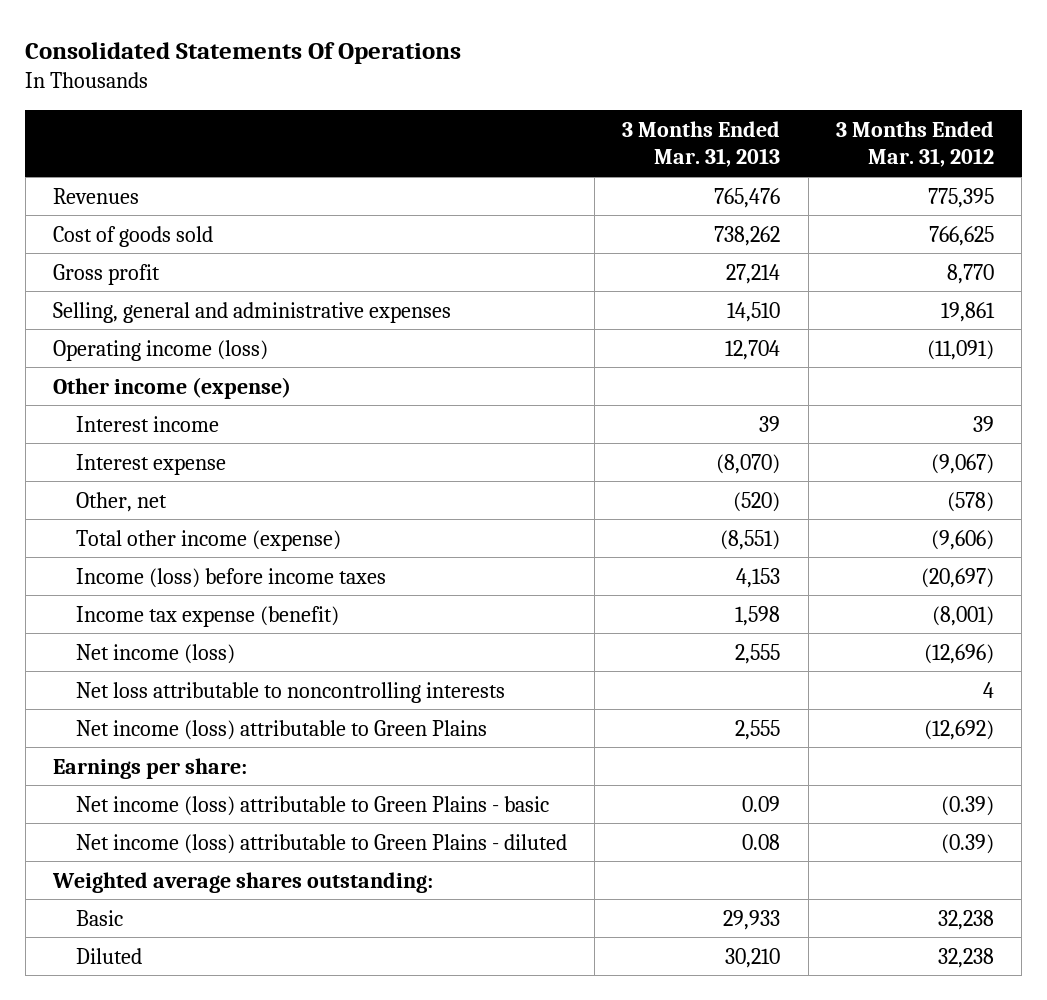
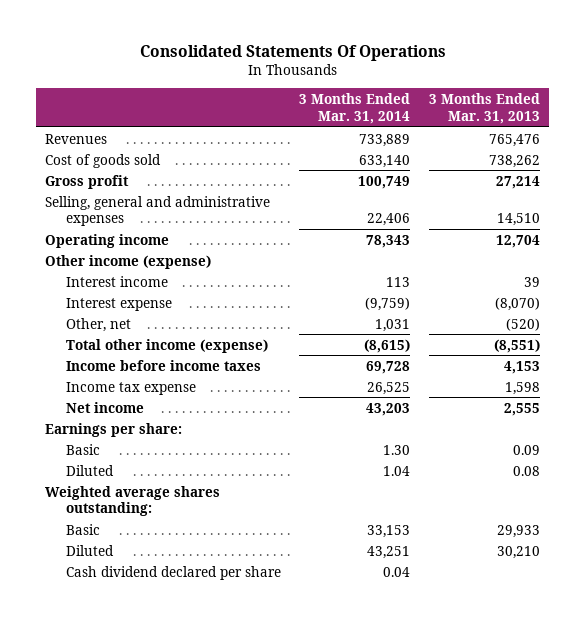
[835,120,994,168] 3 Months Ended Mar. 31, 2012 -> none
none -> [299,92,411,124] 3 Months Ended Mar. 31, 2014
[52,339,268,361] Operating income (loss) -> [45,233,170,248] Operating income
[76,681,506,703] Net loss attributable to noncontrolling interests -> none
[76,719,488,740] Net income (loss) attributable to Green Plains -> none
[76,567,387,588] Income (loss) before income taxes -> [65,359,261,371] Income before income taxes
[76,605,340,627] Income tax expense (benefit) -> [65,381,196,395] Income tax expense
[76,643,236,664] Net income (loss) -> [65,401,144,413] Net income
[76,795,550,816] Net income (loss) attributable to Green Plains - basic -> [65,443,100,455] Basic
[76,833,568,854] Net income (loss) attributable to Green Plains - diluted -> [65,464,114,476] Diluted
none -> [65,565,281,580] Cash dividend declared per share

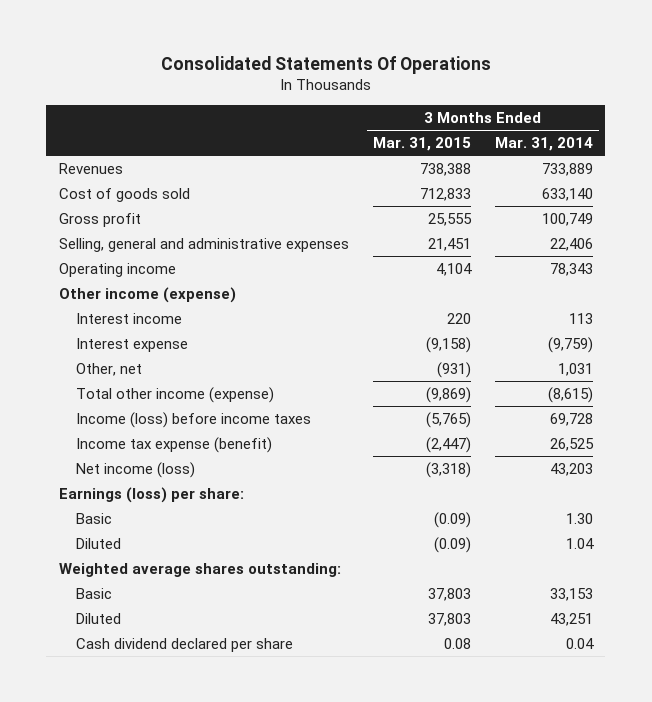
[428,92,540,124] 3 Months Ended Mar. 31, 2013 -> none
none -> [372,137,471,152] Mar. 31, 2015
[65,359,261,371] Income before income taxes -> [75,411,311,428] Income (loss) before income taxes
[65,381,196,395] Income tax expense -> [75,436,272,453] Income tax expense (benefit)
[65,401,144,413] Net income -> [75,461,195,478] Net income (loss)
[45,422,183,437] Earnings per share: -> [58,486,244,503] Earnings (loss) per share:

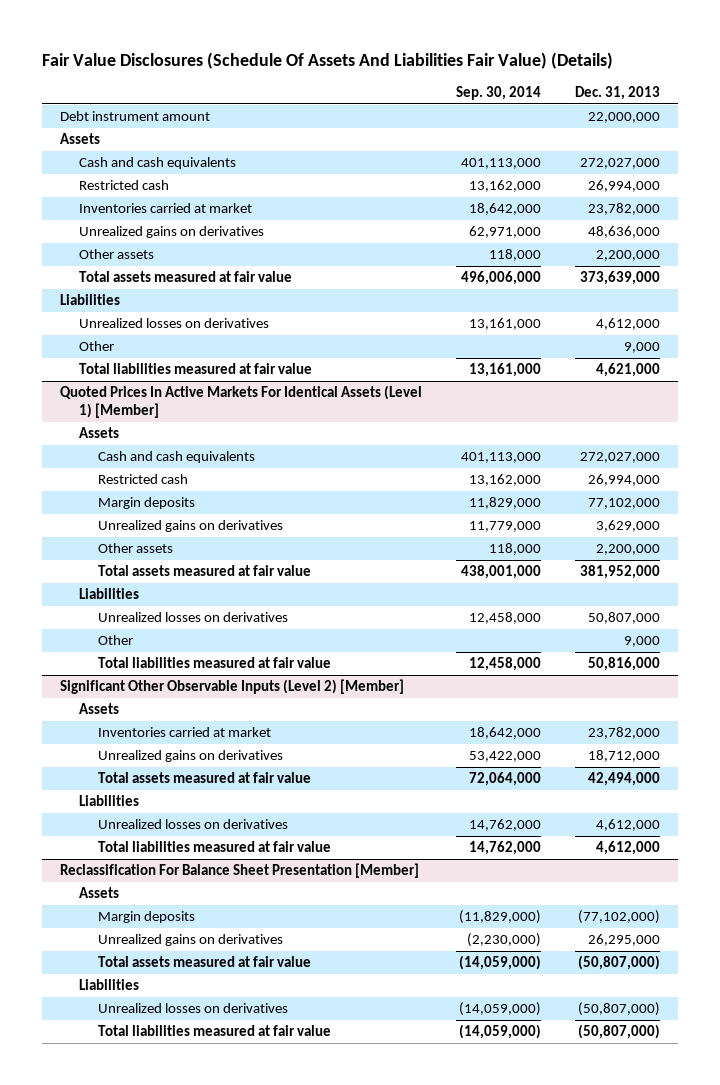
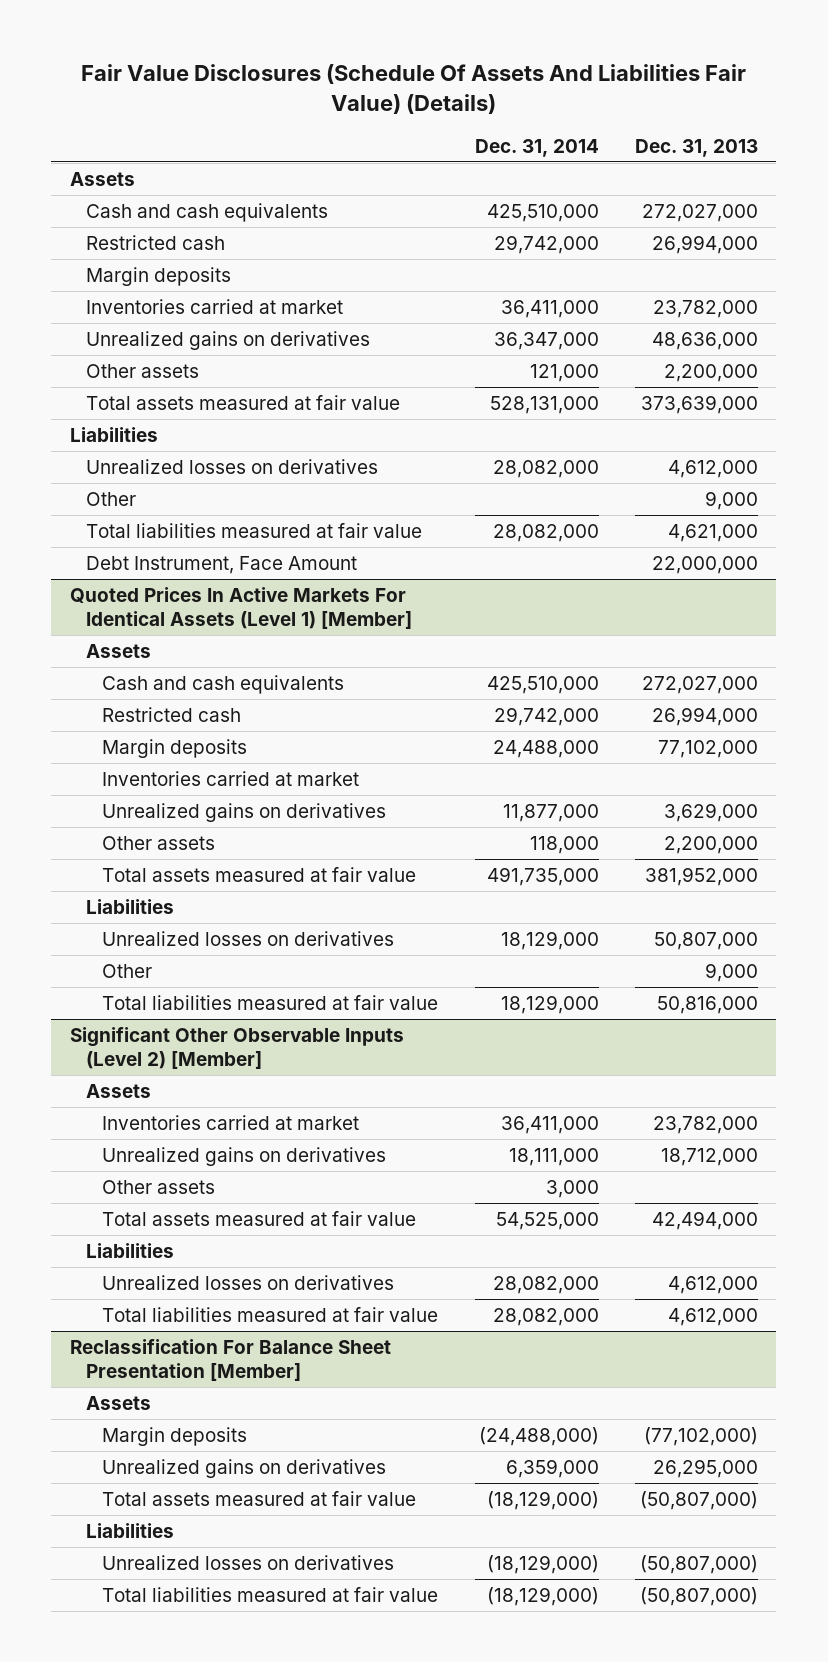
[456,86,542,101] Sep. 30, 2014 -> none
none -> [474,138,599,157] Dec. 31, 2014
[59,111,210,122] Debt instrument amount -> none
none -> [85,266,231,286] Margin deposits
none -> [85,555,357,574] Debt Instrument, Face Amount
none -> [102,770,360,786] Inventories carried at market
none -> [102,1179,216,1194] Other assets

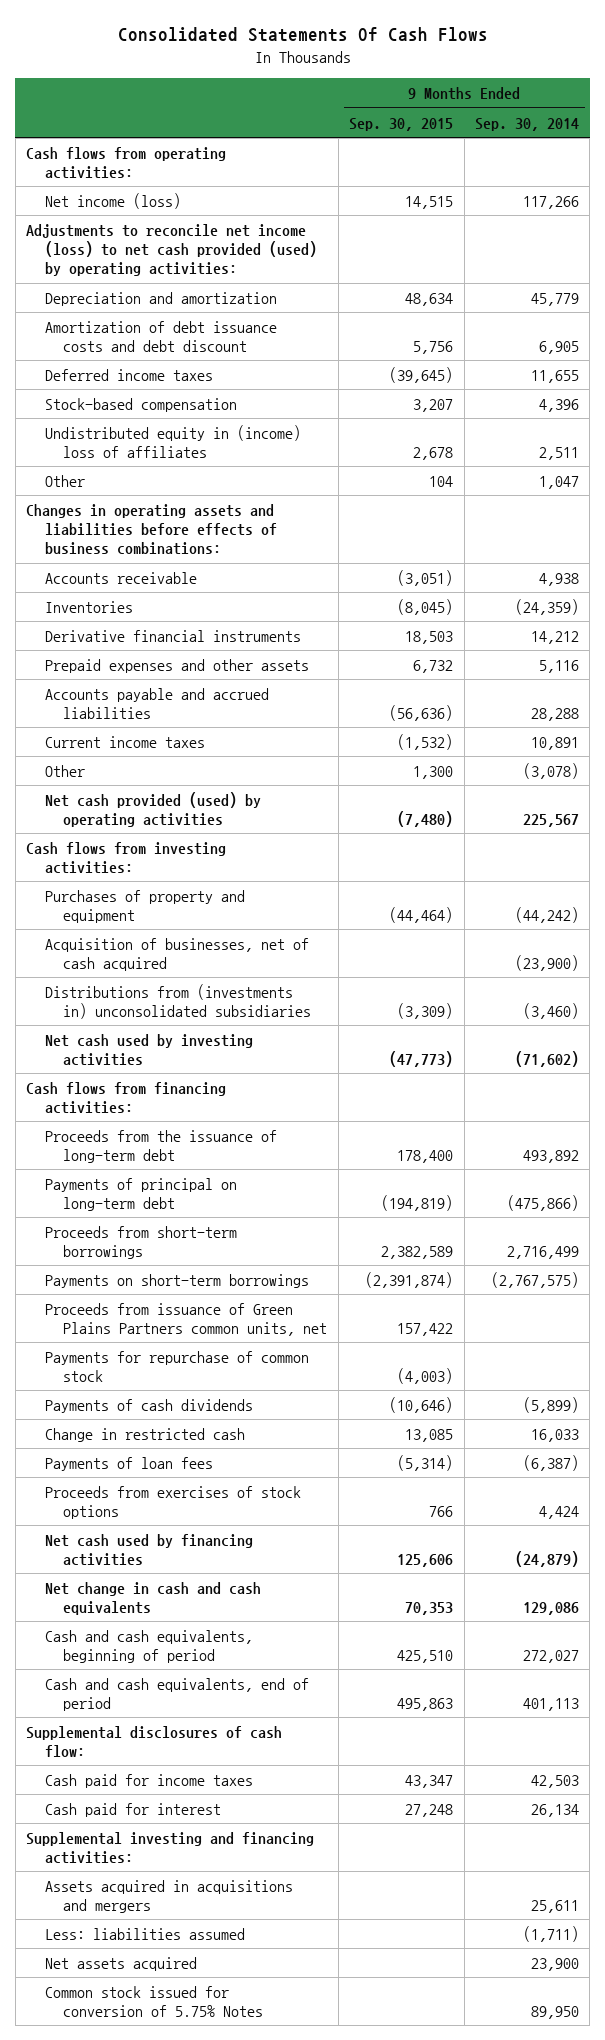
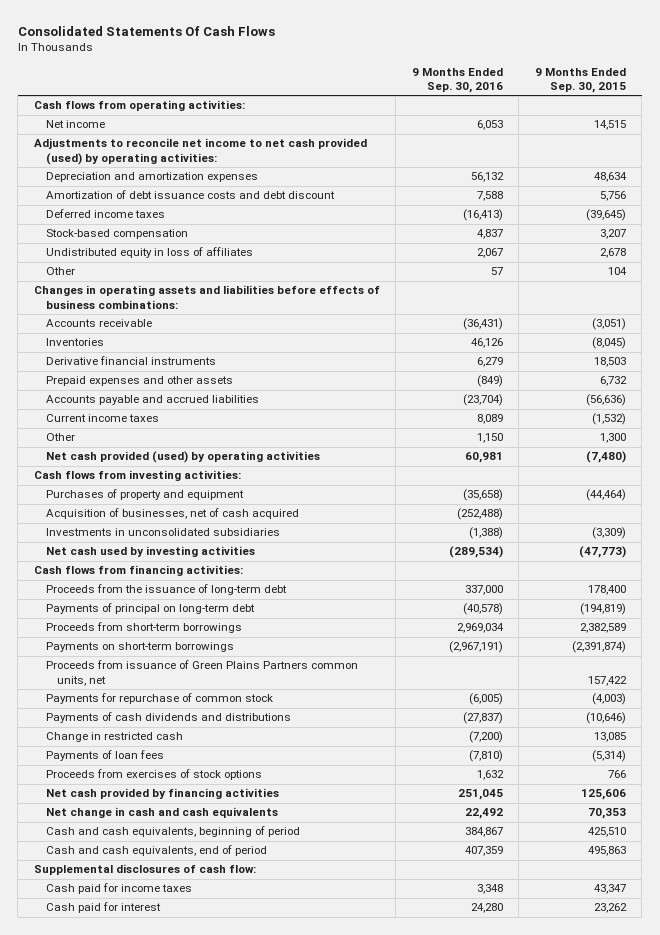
[475,117,580,131] Sep. 30, 2014 -> none
none -> [411,67,503,94] 9 Months Ended Sep. 30, 2016
[44,192,181,209] Net income (loss) -> [45,120,105,129] Net income
[26,223,317,276] Adjustments to reconcile net income (loss) to net cash provided (used) by operating activities: -> [33,138,367,165] Adjustments to reconcile net income to net cash provided (used) by operating activities:
[44,291,277,306] Depreciation and amortization -> [45,172,258,183] Depreciation and amortization expenses
[44,424,301,458] Undistributed equity in (income) loss of affiliates -> [45,247,253,259] Undistributed equity in loss of affiliates
[44,983,312,1019] Distributions from (investments in) unconsolidated subsidiaries -> [45,528,280,537] Investments in unconsolidated subsidiaries
[44,1398,253,1413] Payments of cash dividends -> [45,712,291,724] Payments of cash dividends and distributions
[44,1533,253,1566] Net cash used by financing activities -> [45,788,279,800] Net cash provided by financing activities
[26,1831,315,1864] Supplemental investing and financing activities: -> none
[44,1879,293,1913] Assets acquired in acquisitions and mergers -> none
[44,1927,245,1940] Less: liabilities assumed -> none
[44,1956,197,1971] Net assets acquired -> none
[44,1985,264,2017] Common stock issued for conversion of 5.75% Notes -> none
[405,1803,454,1817] 27,248 -> [593,903,627,914] 23,262

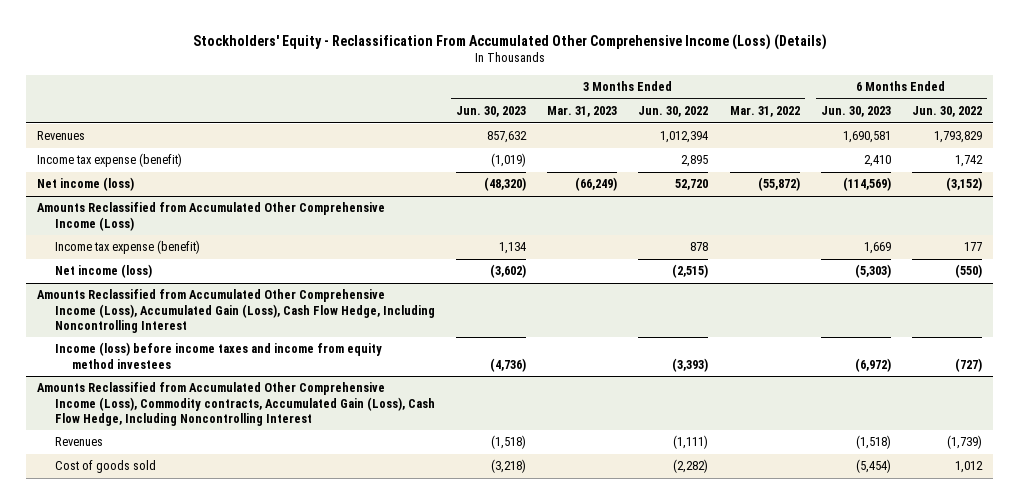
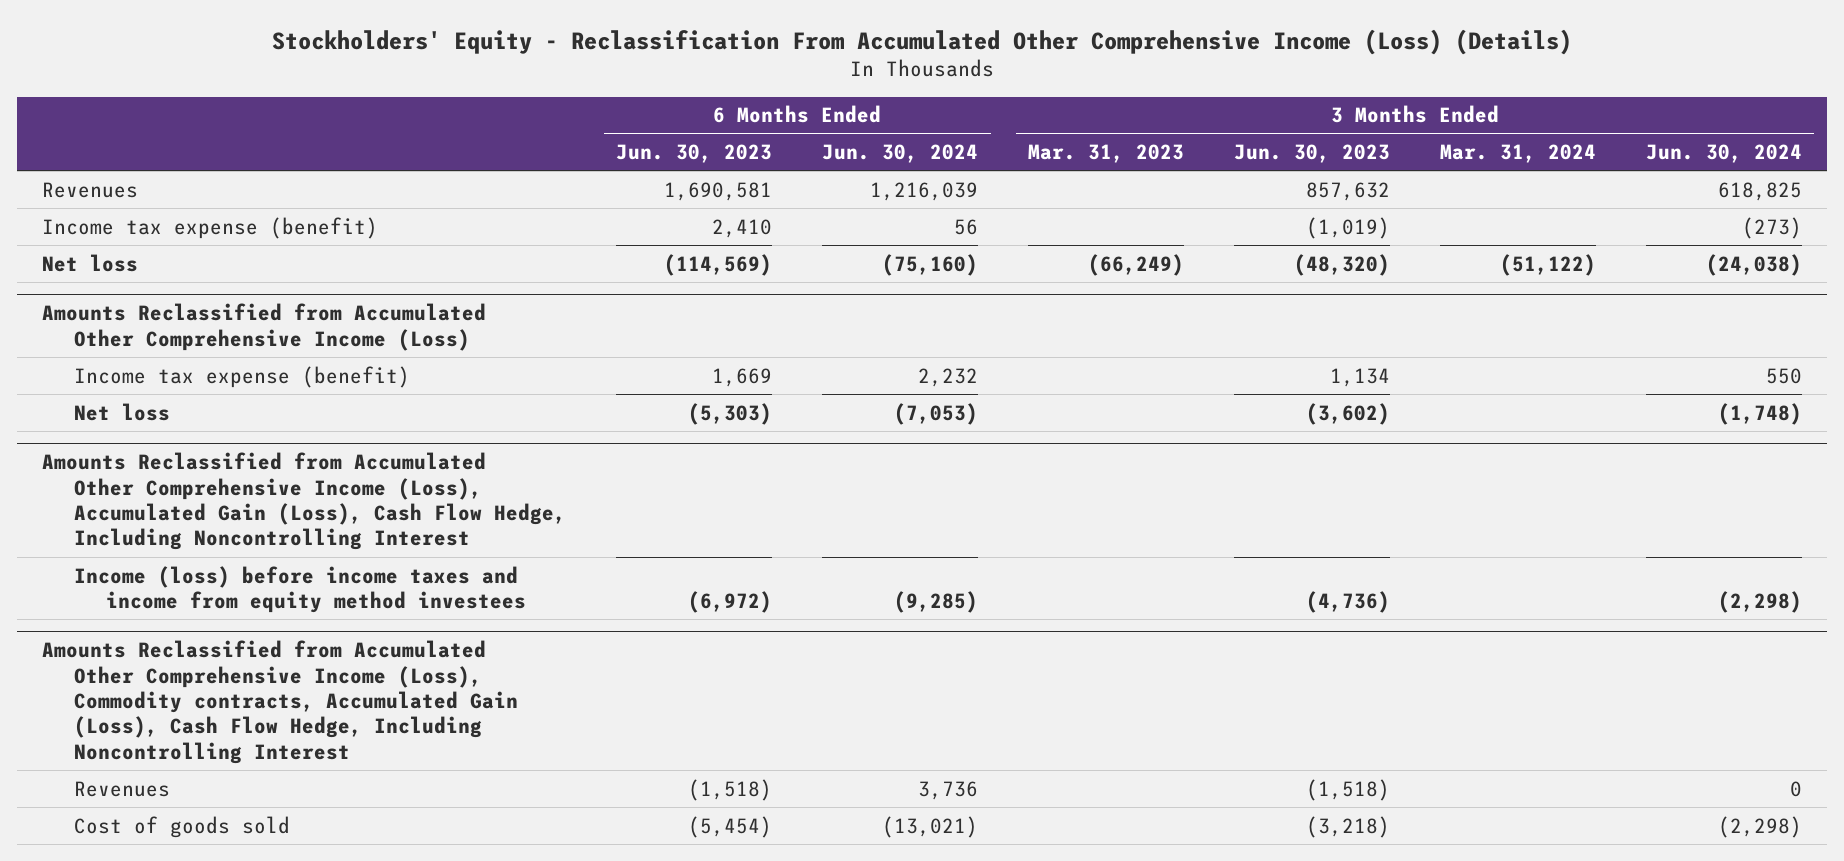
[638,106,709,118] Jun. 30, 2022 -> none
[729,106,800,118] Mar. 31, 2022 -> none
[912,106,983,118] Jun. 30, 2022 -> none
none -> [822,144,979,164] Jun. 30, 2024
none -> [1439,144,1596,164] Mar. 31, 2024
none -> [1645,144,1802,164] Jun. 30, 2024
[37,177,135,192] Net income (loss) -> [42,253,139,272] Net loss
[54,264,152,279] Net income (loss) -> [74,402,171,421] Net loss

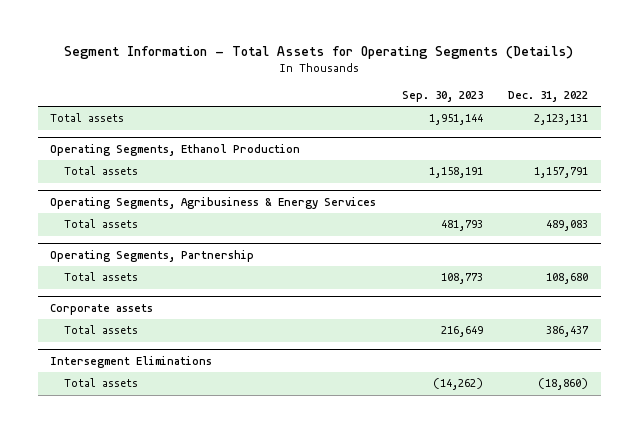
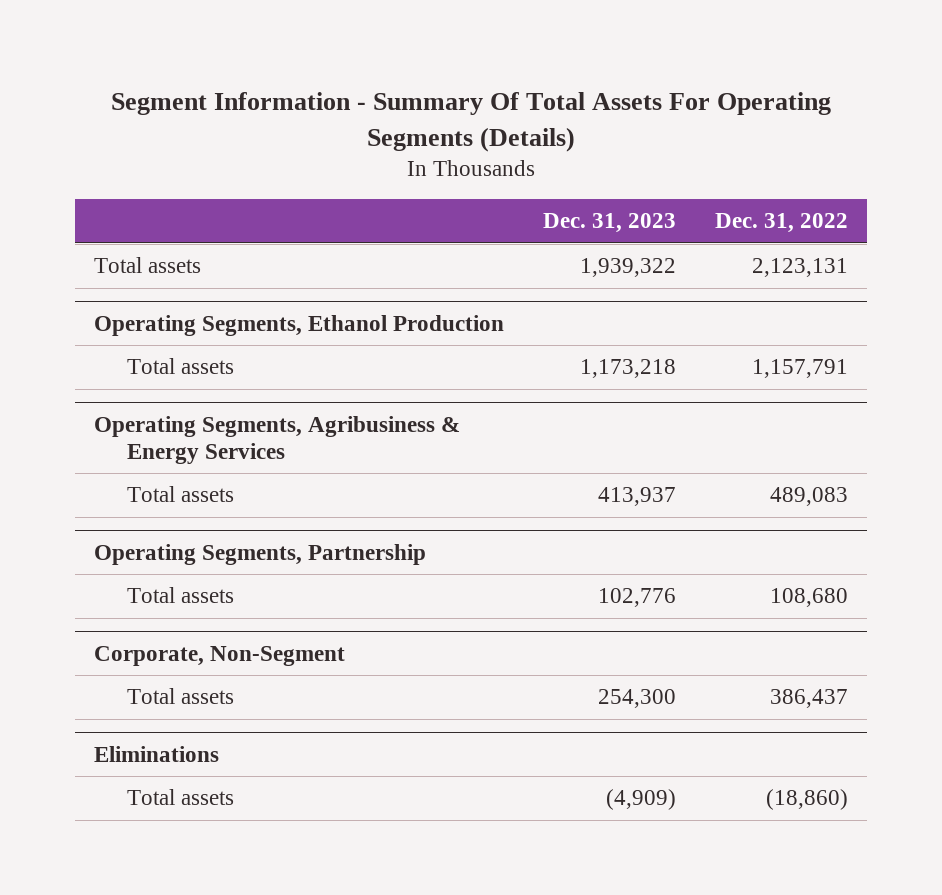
[64,45,574,59] Segment Information - Total Assets for Operating Segments (Details) -> [111,92,832,152] Segment Information - Summary Of Total Assets For Operating Segments (Details)
[401,90,483,102] Sep. 30, 2023 -> none
none -> [543,213,677,234] Dec. 31, 2023
[50,303,154,315] Corporate assets -> [94,645,346,666] Corporate, Non-Segment
[50,355,213,368] Intersegment Eliminations -> [94,745,220,762] Eliminations

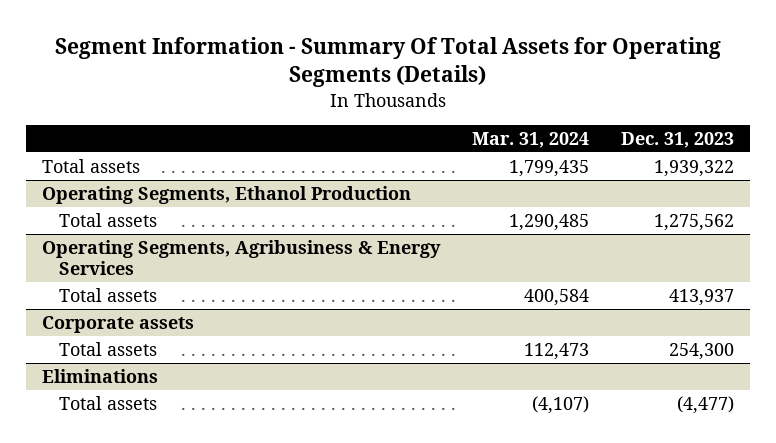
[111,92,832,152] Segment Information - Summary Of Total Assets For Operating Segments (Details) -> [55,37,722,88] Segment Information - Summary Of Total Assets for Operating Segments (Details)
[715,213,849,234] Dec. 31, 2022 -> none
none -> [472,131,590,148] Mar. 31, 2024
[580,359,677,379] 1,173,218 -> [654,213,735,231] 1,275,562
[94,543,427,565] Operating Segments, Partnership -> none
[127,587,235,604] Total assets -> none
[94,645,346,666] Corporate, Non-Segment -> [42,315,195,333] Corporate assets
[606,789,677,811] (4,909) -> [677,395,735,414] (4,477)

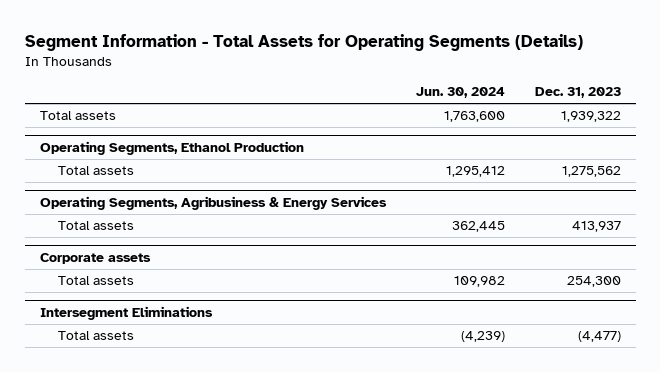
[55,37,722,88] Segment Information - Summary Of Total Assets for Operating Segments (Details) -> [24,33,583,51] Segment Information - Total Assets for Operating Segments (Details)
[472,131,590,148] Mar. 31, 2024 -> none
none -> [415,87,505,99] Jun. 30, 2024
[42,368,159,383] Eliminations -> [39,306,213,321] Intersegment Eliminations

